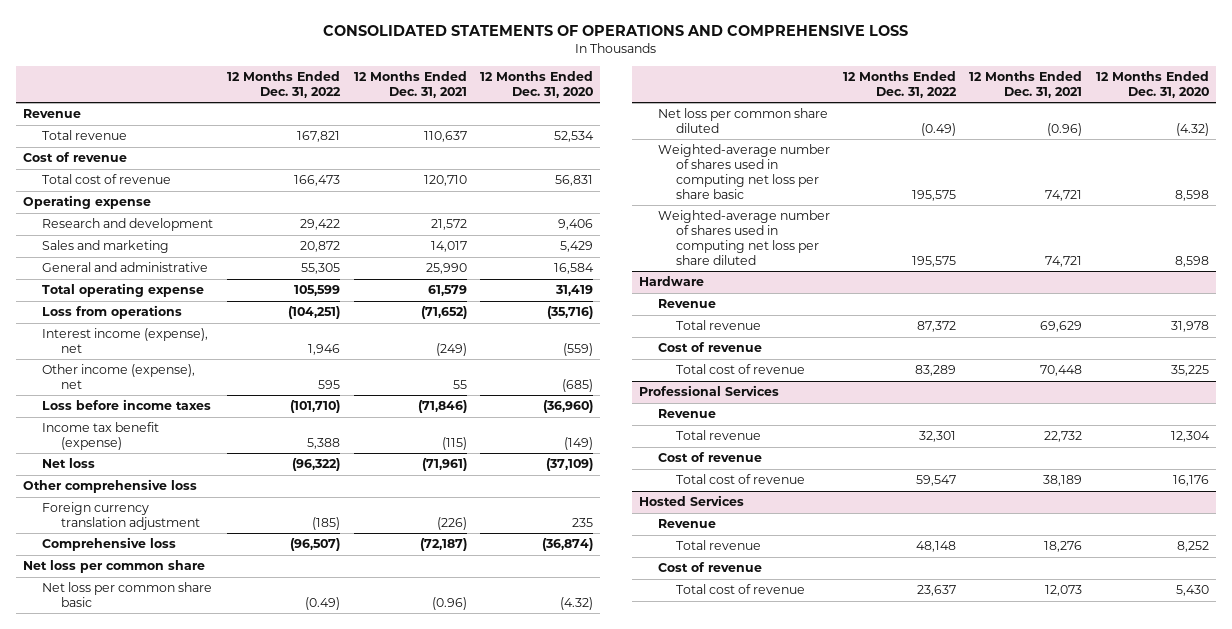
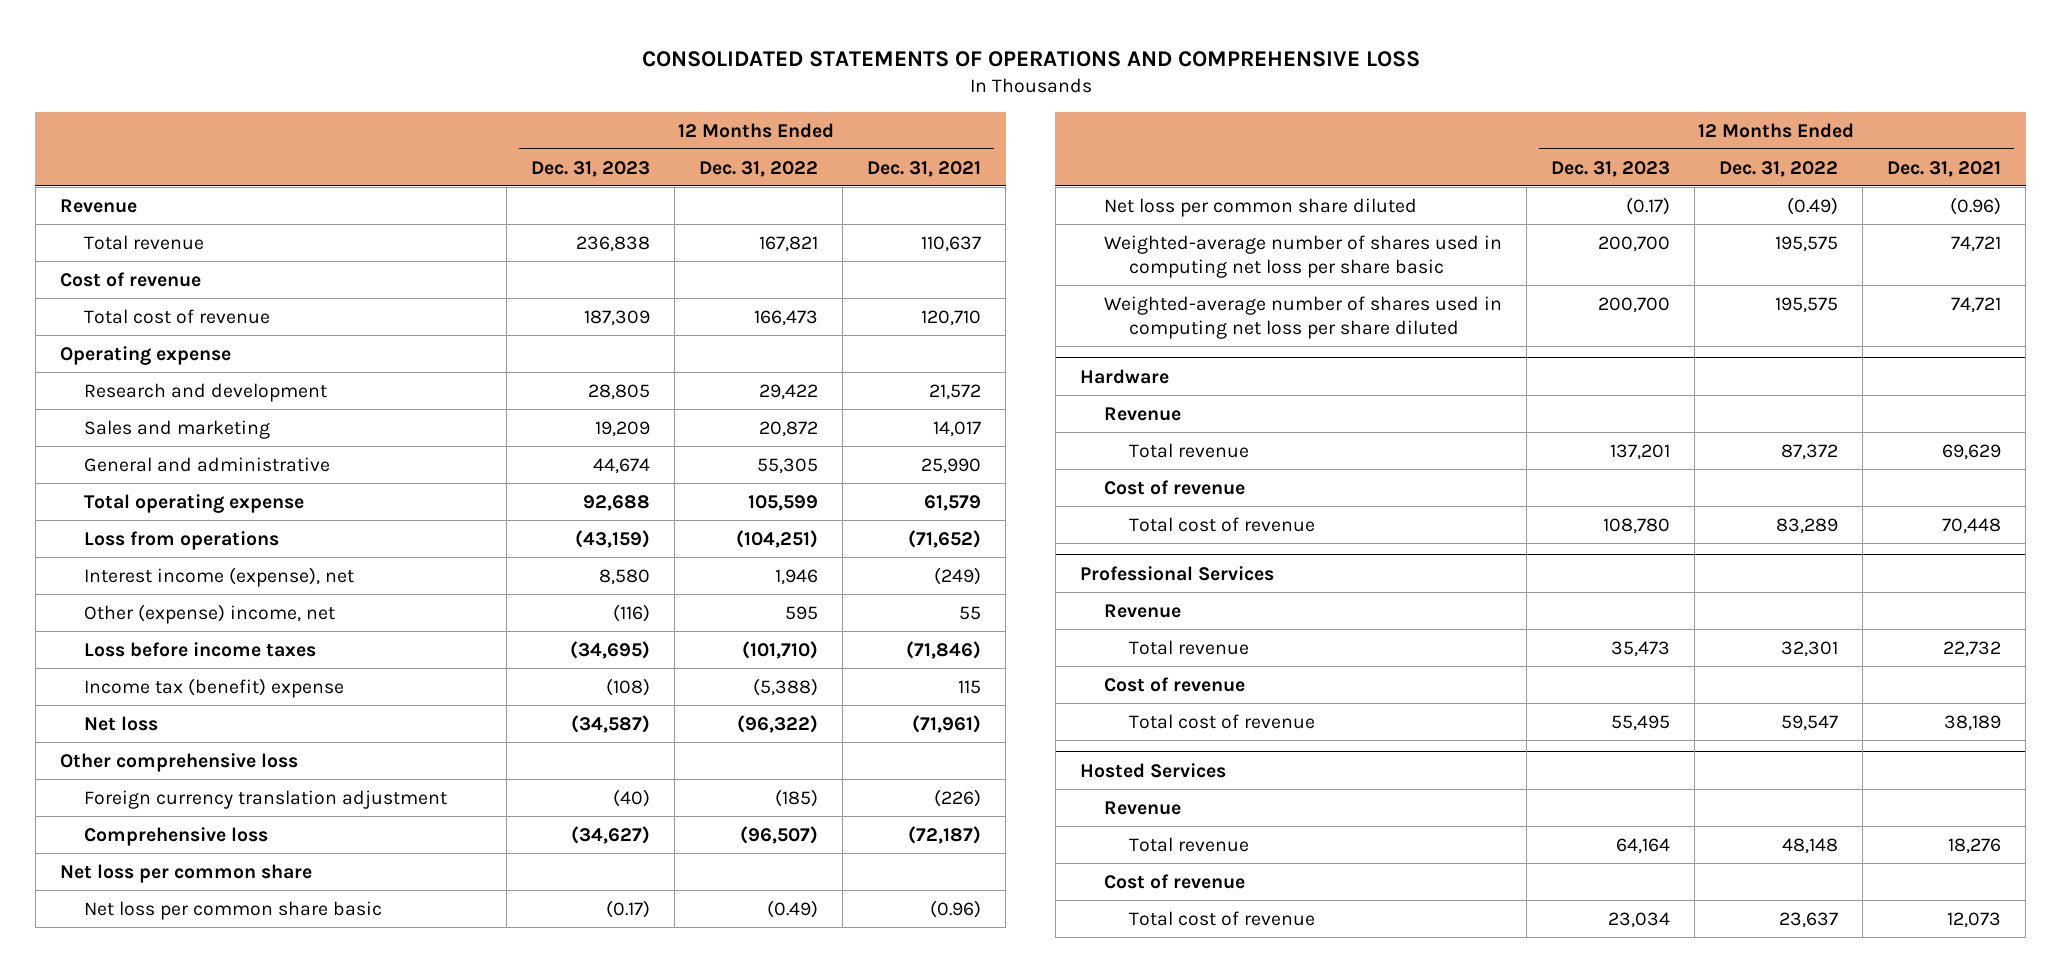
[480,71,594,99] 12 Months Ended Dec. 31, 2020 -> none
none -> [531,160,651,177] Dec. 31, 2023
[41,364,195,390] Other income (expense), net -> [84,603,336,624] Other (expense) income, net
[41,422,159,451] Income tax benefit (expense) -> [84,677,345,698] Income tax (benefit) expense
[307,438,341,450] 5,388 -> [753,677,819,696] (5,388)
[441,437,467,451] (115) -> [958,679,982,694] 115

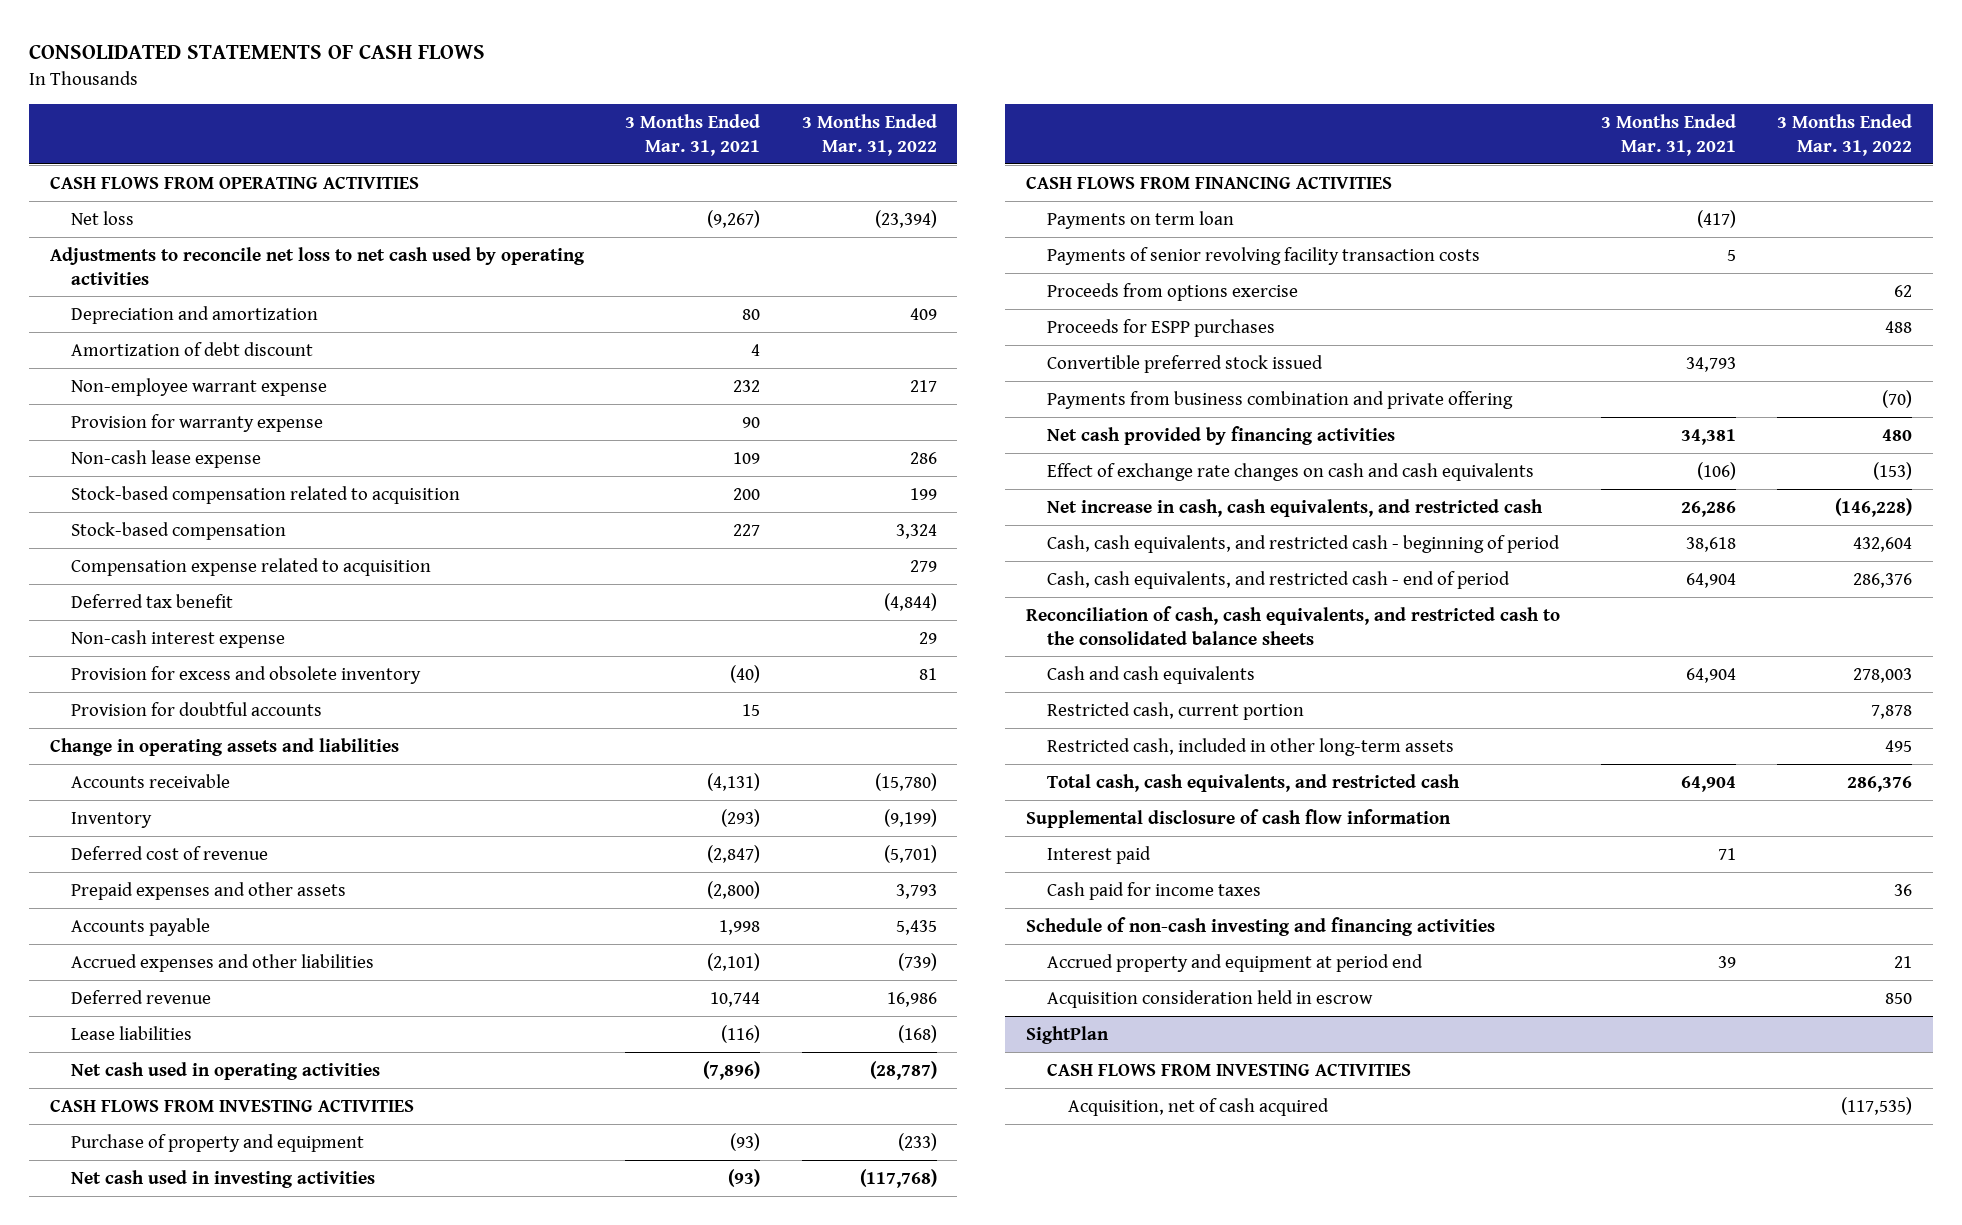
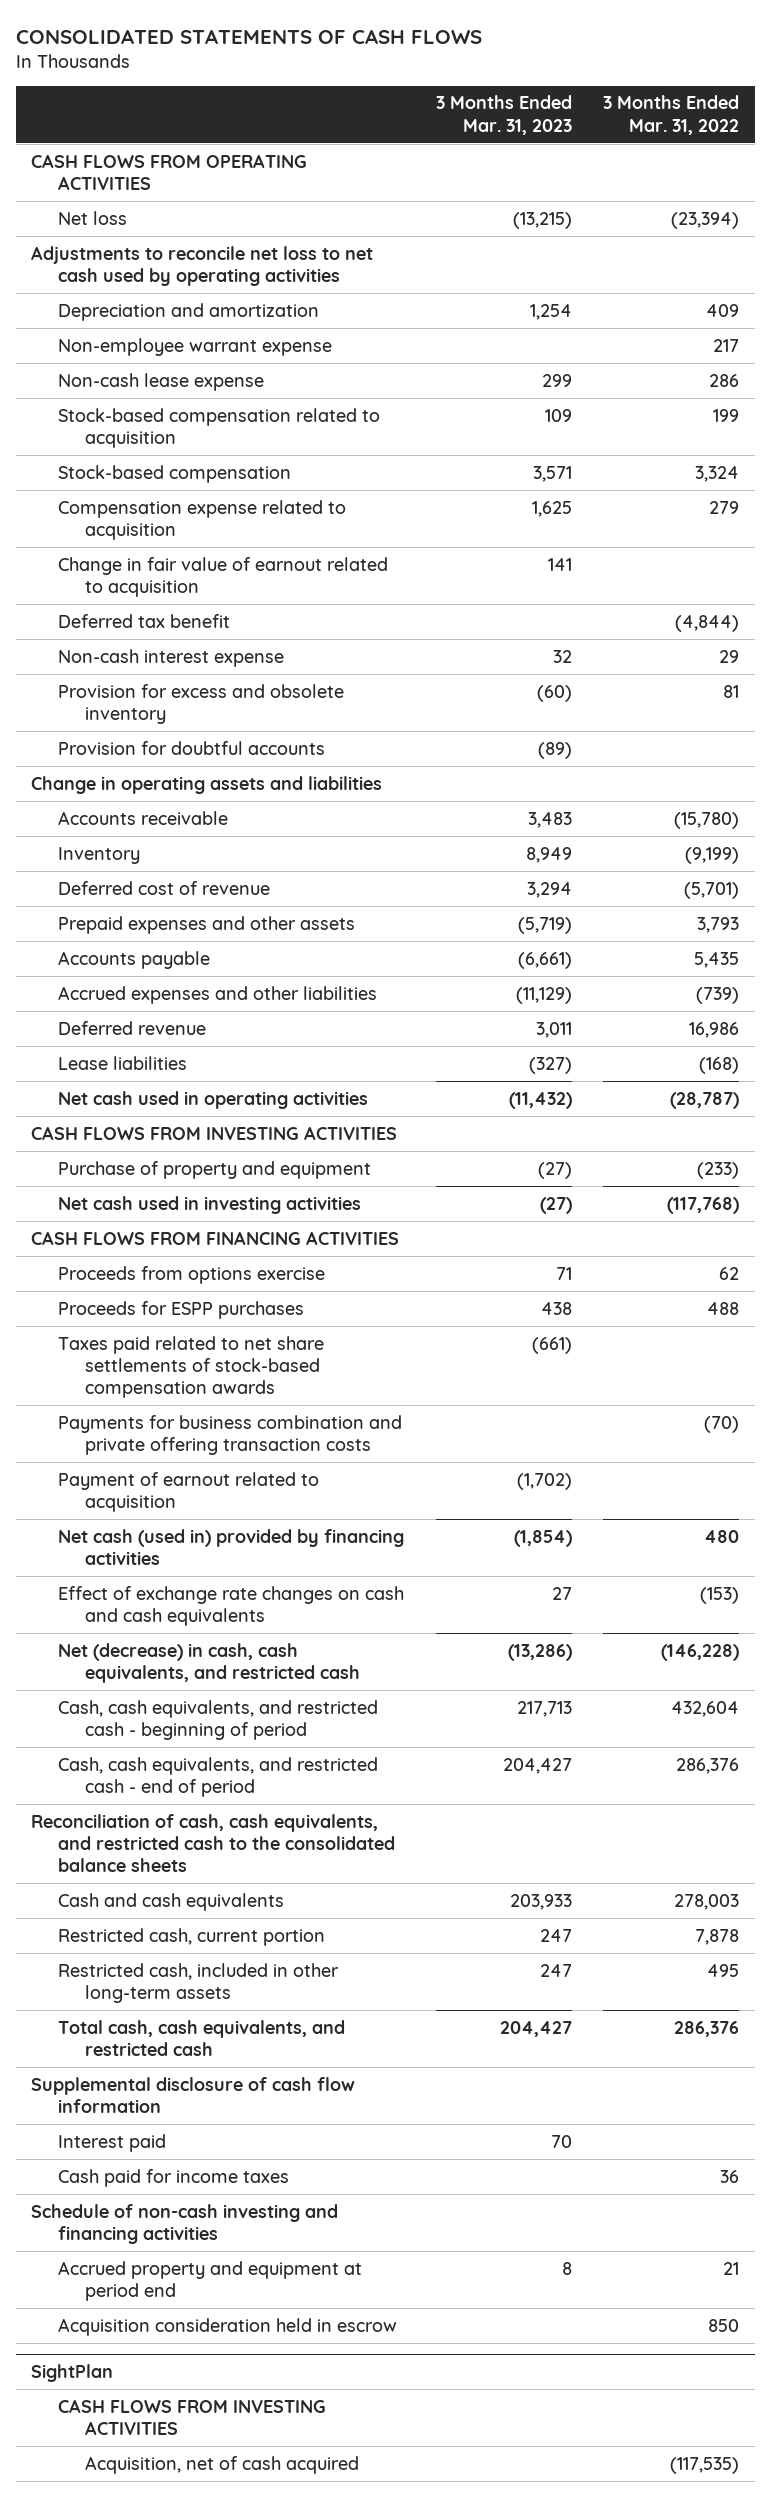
[625,114,761,156] 3 Months Ended Mar. 31, 2021 -> none
none -> [435,95,572,135] 3 Months Ended Mar. 31, 2023
[71,341,314,356] Amortization of debt discount -> none
[71,413,324,432] Provision for warranty expense -> none
none -> [58,556,389,597] Change in fair value of earnout related to acquisition
[1047,210,1235,229] Payments on term loan -> none
[1047,246,1481,265] Payments of senior revolving facility transaction costs -> none
[1047,354,1324,373] Convertible preferred stock issued -> none
none -> [58,1335,325,1399] Taxes paid related to net share settlements of stock-based compensation awards
[1047,390,1514,409] Payments from business combination and private offering -> [58,1414,403,1455] Payments for business combination and private offering transaction costs
none -> [58,1471,320,1512] Payment of earnout related to acquisition
[1047,425,1396,445] Net cash provided by financing activities -> [58,1528,405,1565] Net cash (used in) provided by financing activities
[1047,498,1544,517] Net increase in cash, cash equivalents, and restricted cash -> [58,1642,361,1683] Net (decrease) in cash, cash equivalents, and restricted cash

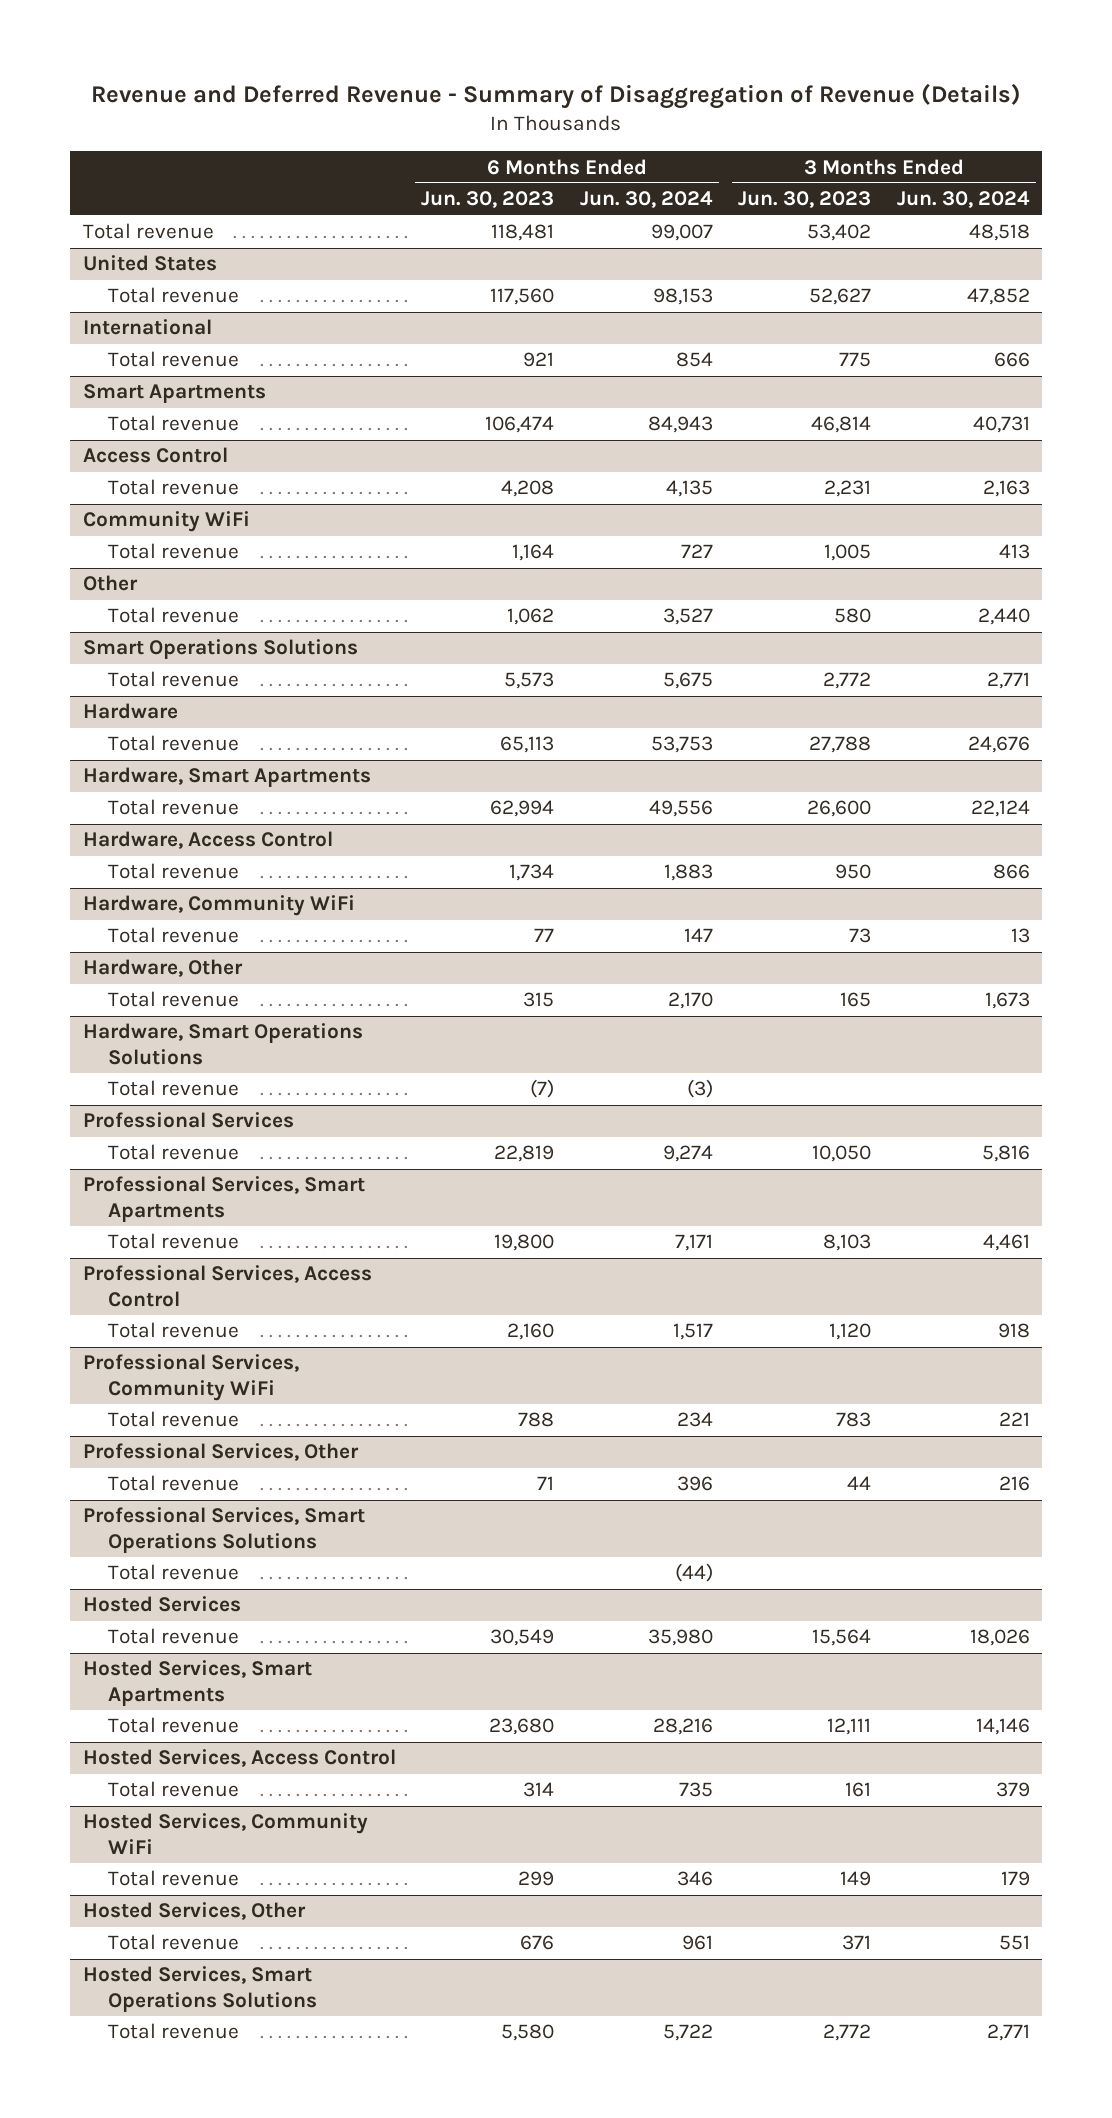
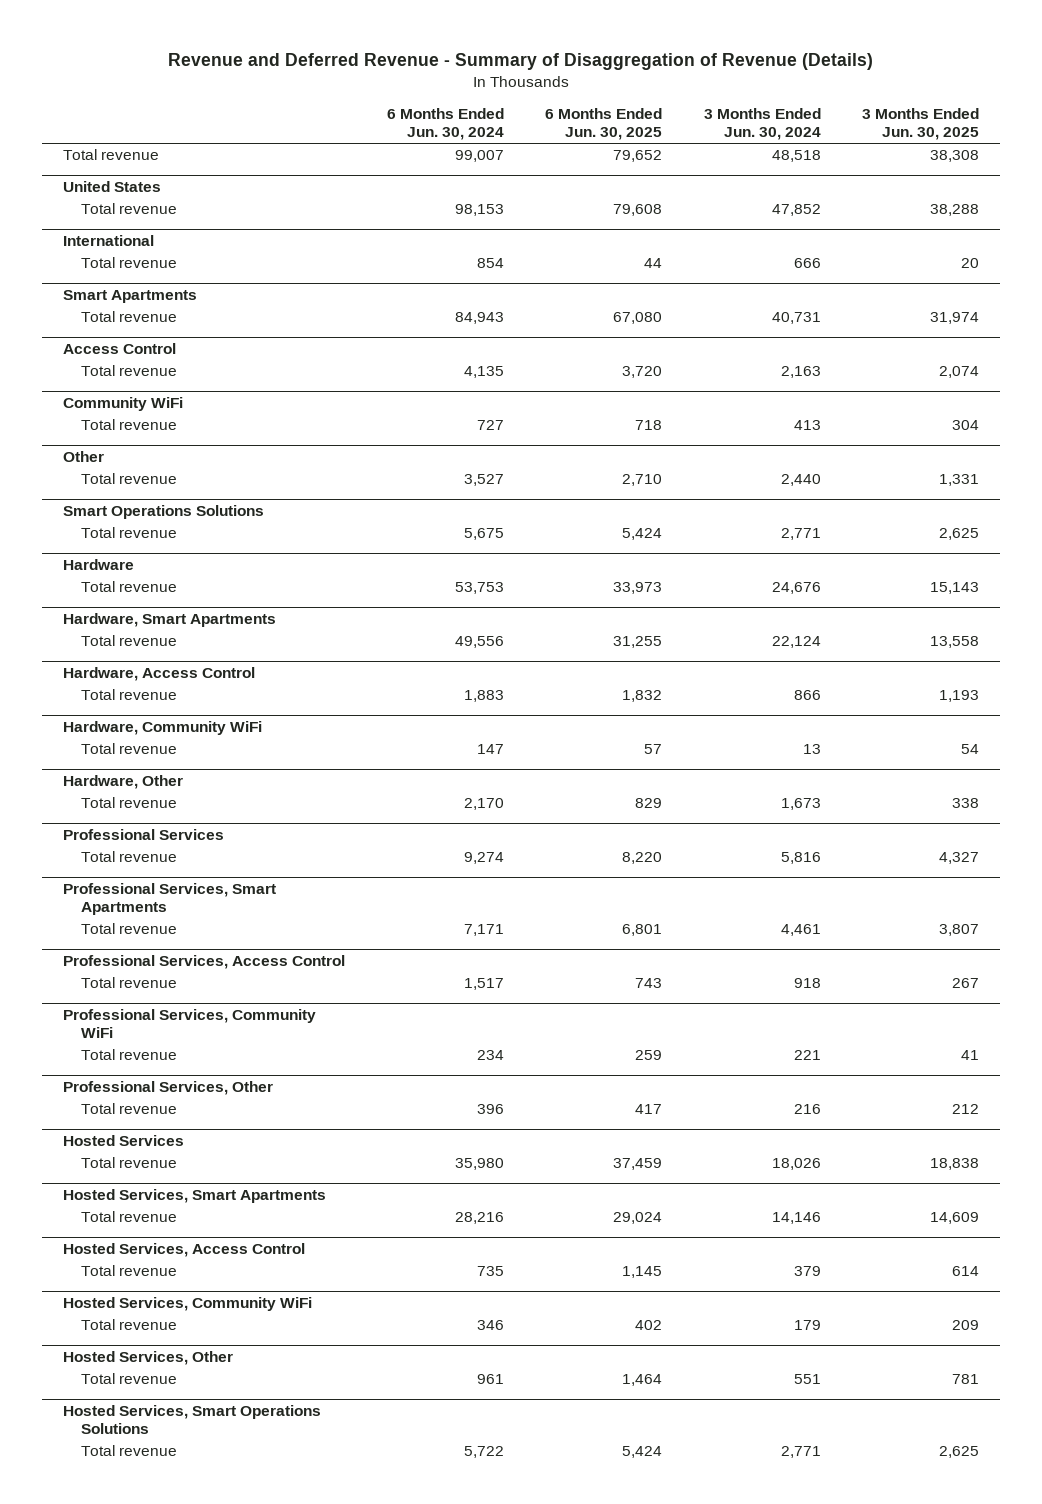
[421,191,555,209] Jun. 30, 2023 -> none
[738,191,872,209] Jun. 30, 2023 -> none
none -> [545,107,663,141] 6 Months Ended Jun. 30, 2025
none -> [862,107,980,141] 3 Months Ended Jun. 30, 2025
[82,1023,363,1066] Hardware, Smart Operations Solutions -> none
[107,1080,239,1097] Total revenue -> none
[82,1507,365,1554] Professional Services, Smart Operations Solutions -> none
[107,1564,239,1581] Total revenue -> none

